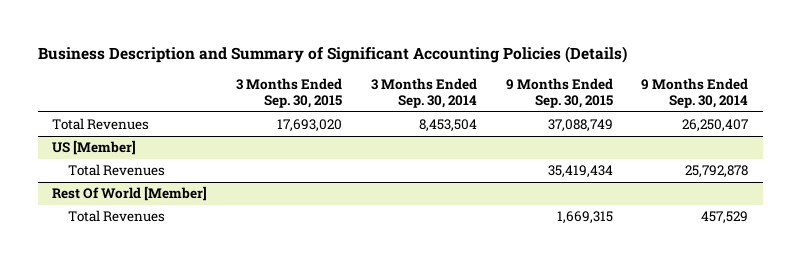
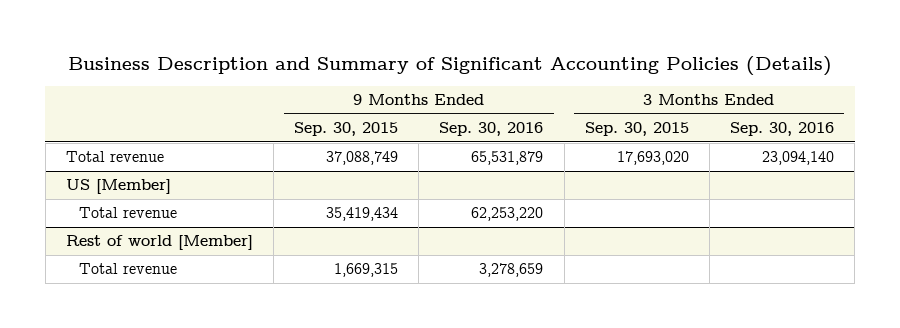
[370,77,477,109] 3 Months Ended Sep. 30, 2014 -> none
[641,77,749,109] 9 Months Ended Sep. 30, 2014 -> none
none -> [439,122,544,137] Sep. 30, 2016
none -> [729,122,834,137] Sep. 30, 2016
[52,118,150,131] Total Revenues -> [65,151,164,163] Total revenue
[67,164,165,177] Total Revenues -> [78,207,177,219] Total revenue
[52,186,208,202] Rest Of World [Member] -> [65,235,253,251] Rest of world [Member]
[67,210,165,223] Total Revenues -> [78,263,177,275] Total revenue

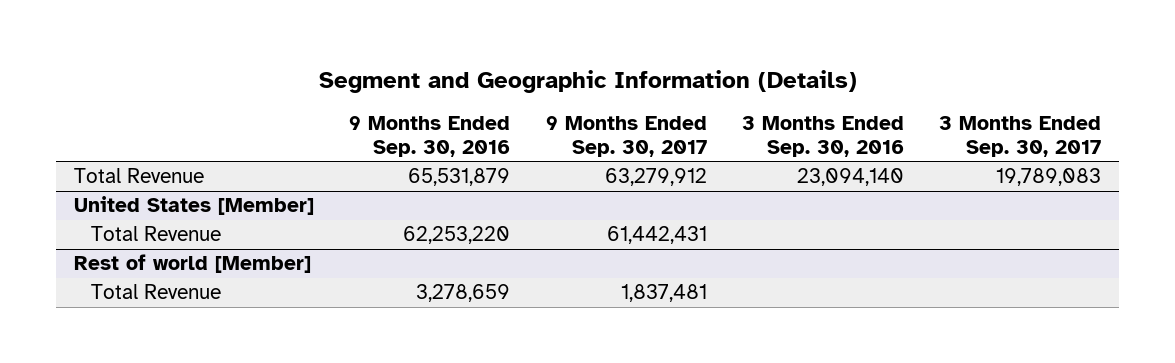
[67,55,832,76] Business Description and Summary of Significant Accounting Policies (Details) -> [318,69,857,93] Segment and Geographic Information (Details)
[294,122,399,137] Sep. 30, 2015 -> none
[584,122,689,137] Sep. 30, 2015 -> none
none -> [545,115,707,157] 9 Months Ended Sep. 30, 2017
none -> [939,115,1102,157] 3 Months Ended Sep. 30, 2017
[65,151,164,163] Total revenue -> [73,168,204,184] Total Revenue
[65,179,171,195] US [Member] -> [73,196,314,216] United States [Member]
[78,207,177,219] Total revenue -> [90,226,221,242] Total Revenue
[78,263,177,275] Total revenue -> [90,284,221,300] Total Revenue

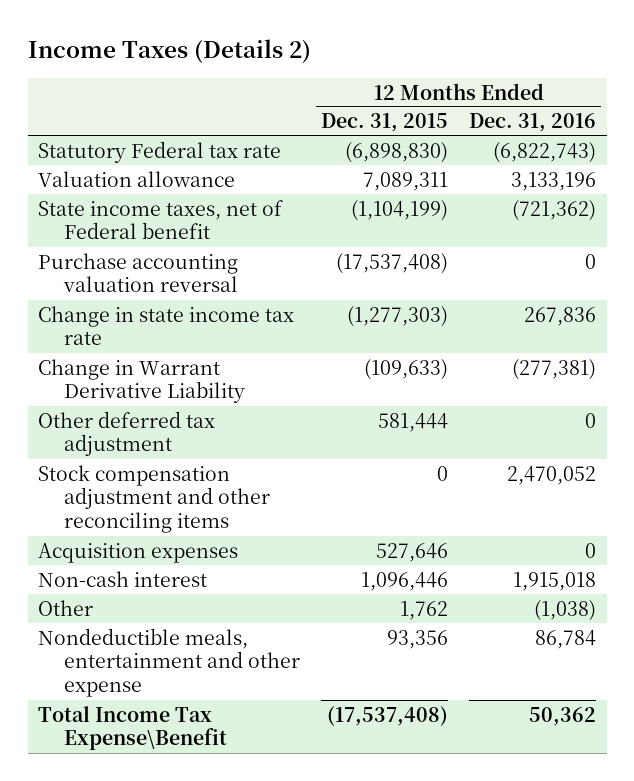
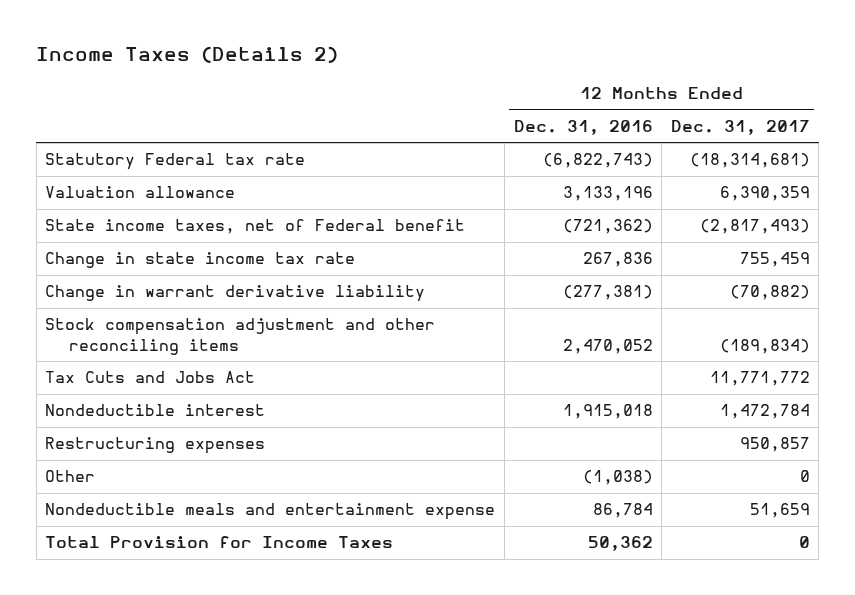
[320,113,448,133] Dec. 31, 2015 -> none
none -> [670,119,810,135] Dec. 31, 2017
[38,252,239,293] Purchase accounting valuation reversal -> none
[38,410,216,457] Other deferred tax adjustment -> none
[38,358,245,404] Change in Warrant Derivative Liability -> [45,285,426,303] Change in warrant derivative liability
[38,542,239,563] Acquisition expenses -> none
none -> [45,371,256,384] Tax Cuts and Jobs Act
[38,570,208,587] Non-cash interest -> [45,404,266,417] Nondeductible interest
none -> [45,437,266,455] Restructuring expenses
[38,627,300,698] Nondeductible meals, entertainment and other expense -> [45,503,496,521] Nondeductible meals and entertainment expense
[38,705,227,751] Total Income Tax Expense\Benefit -> [45,536,394,549] Total Provision for Income Taxes

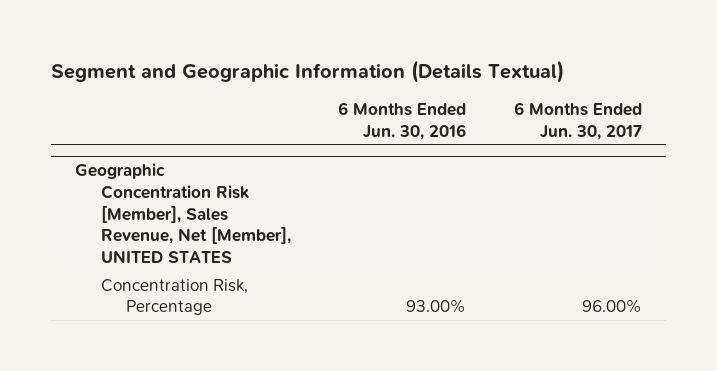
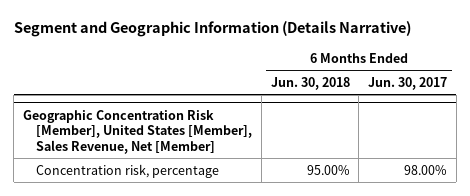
[51,60,565,84] Segment and Geographic Information (Details Textual) -> [13,21,411,38] Segment and Geographic Information (Details Narrative)
[338,102,467,140] 6 Months Ended Jun. 30, 2016 -> none
none -> [270,76,350,90] Jun. 30, 2018
[75,163,291,263] Geographic Concentration Risk [Member], Sales Revenue, Net [Member], UNITED STATES -> [22,109,253,155] Geographic Concentration Risk [Member], United States [Member], Sales Revenue, Net [Member]
[100,278,248,316] Concentration Risk, Percentage -> [36,163,220,178] Concentration risk, percentage
[581,299,642,314] 96.00% -> [403,164,447,175] 98.00%

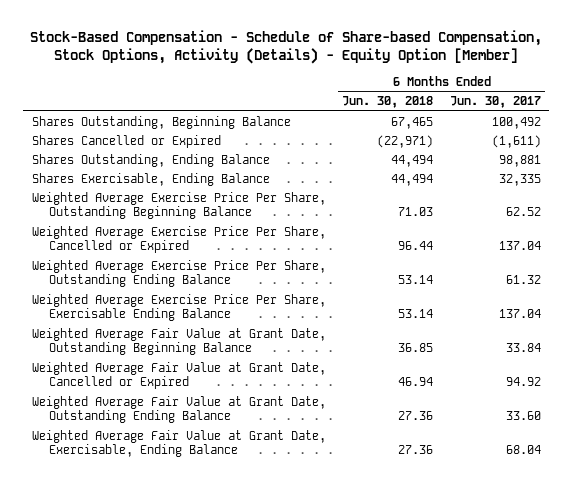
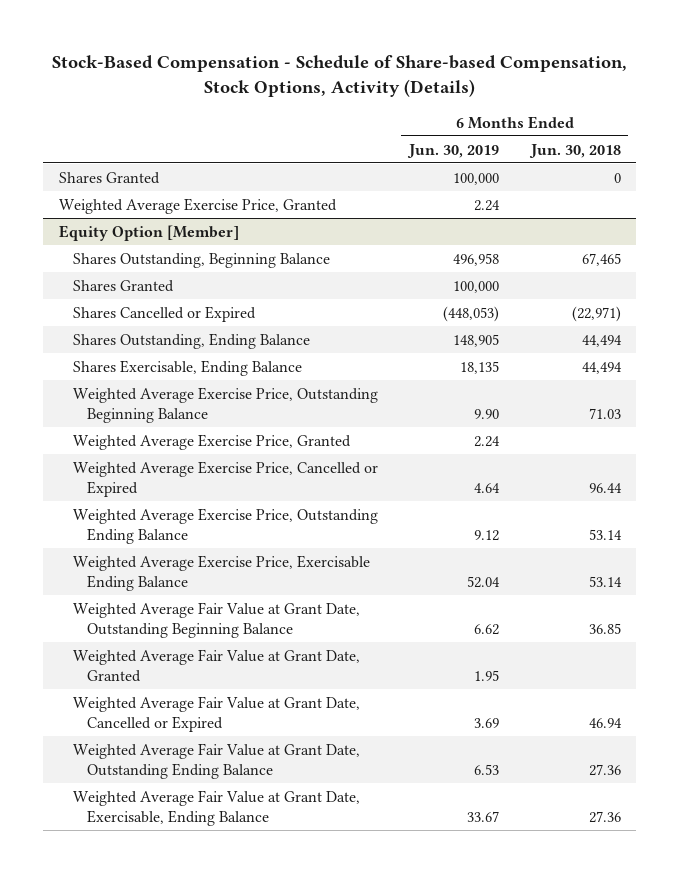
[30,29,543,65] Stock-Based Compensation - Schedule of Share-based Compensation, Stock Options, Activity (Details) - Equity Option [Member] -> [51,55,627,98] Stock-Based Compensation - Schedule of Share-based Compensation, Stock Options, Activity (Details)
[449,96,541,109] Jun. 30, 2017 -> none
none -> [407,143,500,158] Jun. 30, 2019
none -> [59,171,161,184] Shares Granted
none -> [59,197,338,214] Weighted Average Exercise Price, Granted
none -> [59,224,240,241] Equity Option [Member]
none -> [72,279,174,292] Shares Granted
[31,191,326,220] Weighted Average Exercise Price Per Share, Outstanding Beginning Balance -> [72,386,378,423] Weighted Average Exercise Price, Outstanding Beginning Balance
none -> [72,433,351,450] Weighted Average Exercise Price, Granted
[31,225,326,254] Weighted Average Exercise Price Per Share, Cancelled or Expired -> [72,460,378,497] Weighted Average Exercise Price, Cancelled or Expired
[31,259,326,288] Weighted Average Exercise Price Per Share, Outstanding Ending Balance -> [72,507,378,544] Weighted Average Exercise Price, Outstanding Ending Balance
[31,293,326,322] Weighted Average Exercise Price Per Share, Exercisable Ending Balance -> [72,554,370,591] Weighted Average Exercise Price, Exercisable Ending Balance
none -> [72,648,360,682] Weighted Average Fair Value at Grant Date, Granted

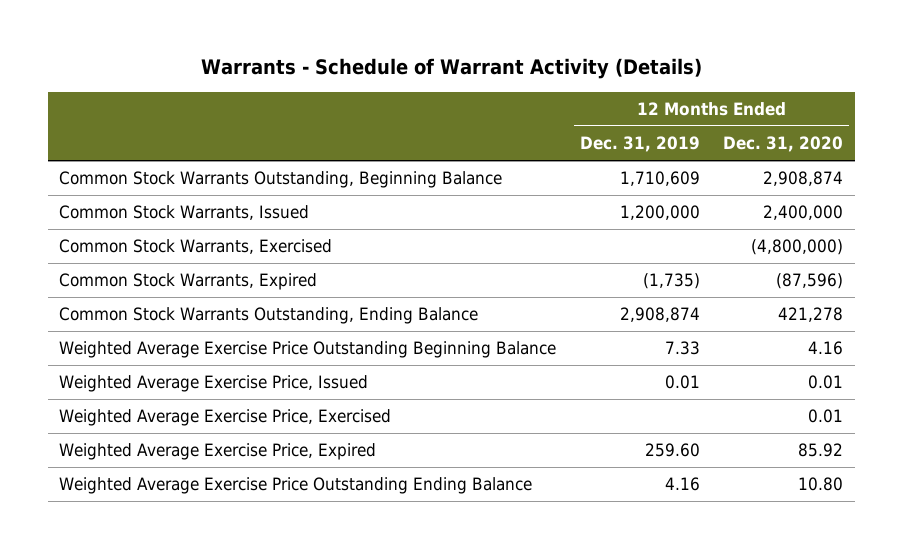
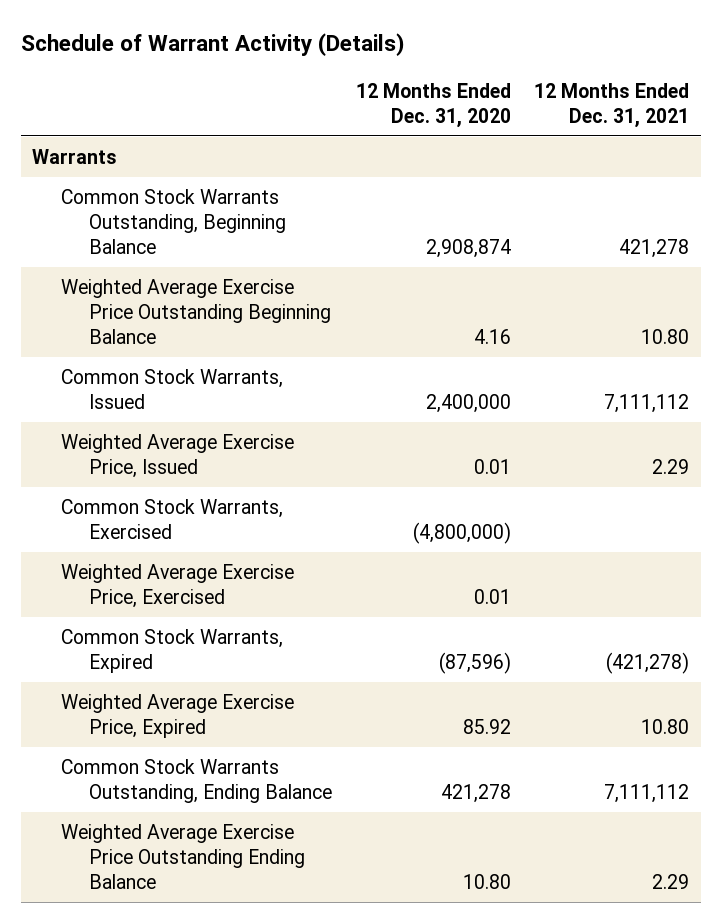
[201,58,703,80] Warrants - Schedule of Warrant Activity (Details) -> [20,33,404,57] Schedule of Warrant Activity (Details)
[579,136,700,153] Dec. 31, 2019 -> none
none -> [534,82,690,128] 12 Months Ended Dec. 31, 2021
none -> [32,148,118,164] Warrants
[59,205,310,221] Common Stock Warrants, Issued -> [60,368,283,410] Common Stock Warrants, Issued
[59,239,333,255] Common Stock Warrants, Exercised -> [60,498,283,540] Common Stock Warrants, Exercised
[59,273,318,291] Common Stock Warrants, Expired -> [60,628,283,674] Common Stock Warrants, Expired
[59,307,479,325] Common Stock Warrants Outstanding, Ending Balance -> [60,758,333,804] Common Stock Warrants Outstanding, Ending Balance

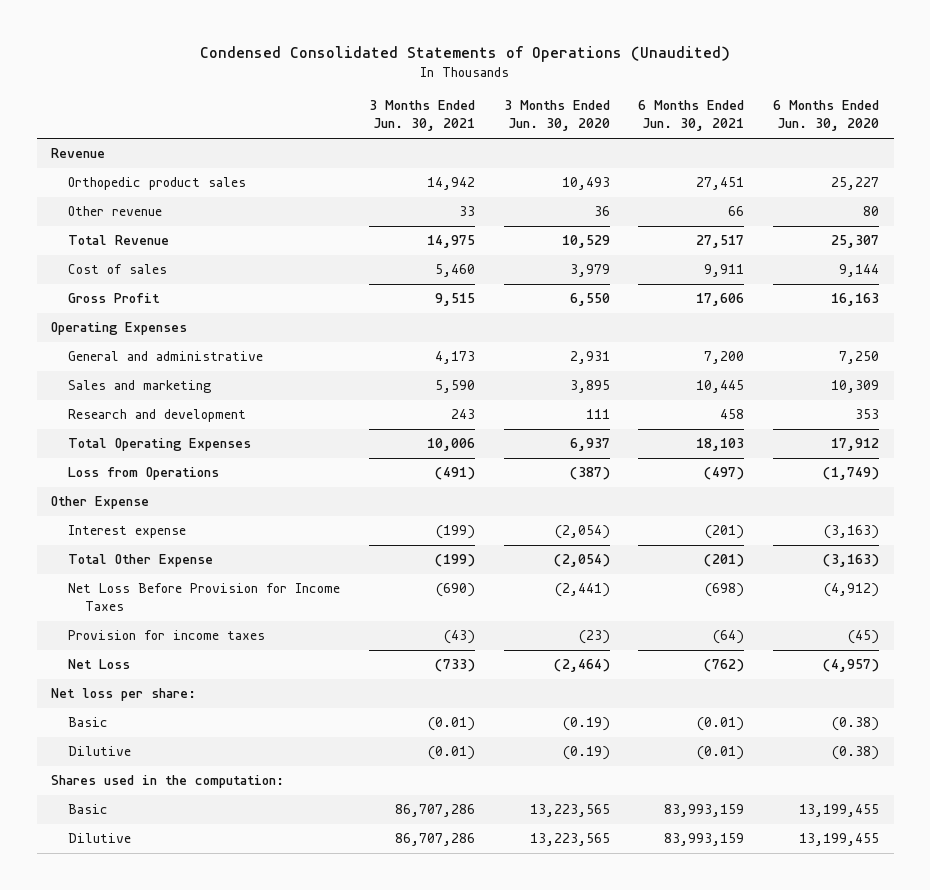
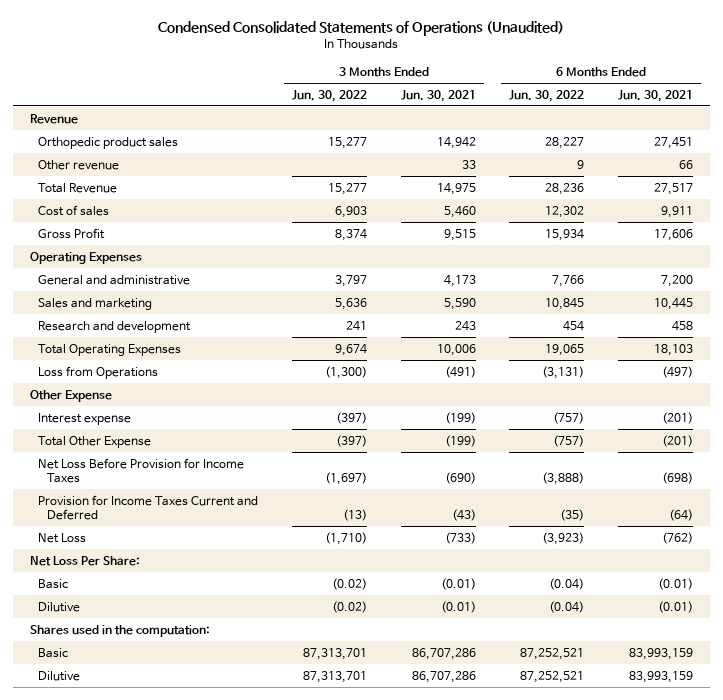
[503,100,610,132] 3 Months Ended Jun. 30, 2020 -> none
[773,100,880,132] 6 Months Ended Jun. 30, 2020 -> none
none -> [292,89,368,102] Jun. 30, 2022
none -> [509,89,585,102] Jun. 30, 2022
[67,630,265,641] Provision for income taxes -> [38,494,259,521] Provision for Income Taxes Current and Deferred
[51,688,197,702] Net loss per share: -> [29,555,140,566] Net Loss Per Share:

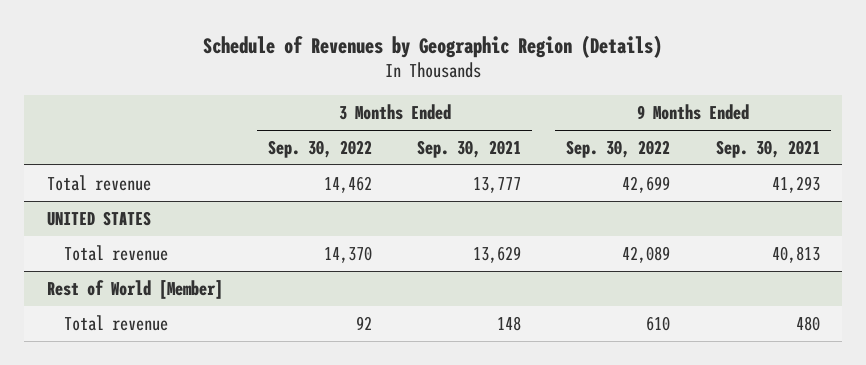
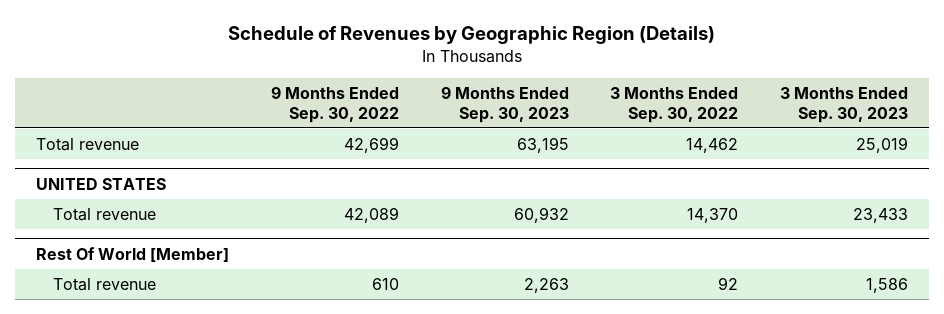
[417,139,522,158] Sep. 30, 2021 -> none
[715,139,820,158] Sep. 30, 2021 -> none
none -> [440,85,569,123] 9 Months Ended Sep. 30, 2023
none -> [780,86,909,123] 3 Months Ended Sep. 30, 2023
[46,279,223,299] Rest of World [Member] -> [35,246,229,262] Rest Of World [Member]

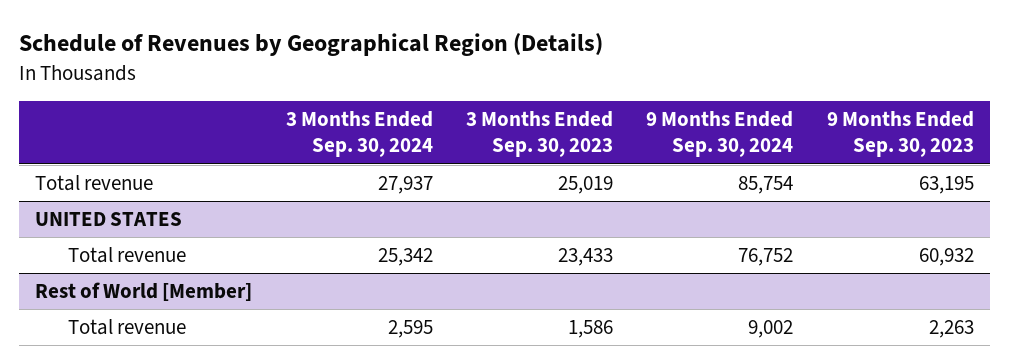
[228,25,716,44] Schedule of Revenues by Geographic Region (Details) -> [18,33,603,57] Schedule of Revenues by Geographical Region (Details)
[270,85,399,123] 9 Months Ended Sep. 30, 2022 -> none
[610,86,739,123] 3 Months Ended Sep. 30, 2022 -> none
none -> [285,110,433,158] 3 Months Ended Sep. 30, 2024
none -> [646,110,794,158] 9 Months Ended Sep. 30, 2024
[35,246,229,262] Rest Of World [Member] -> [35,282,253,302] Rest of World [Member]

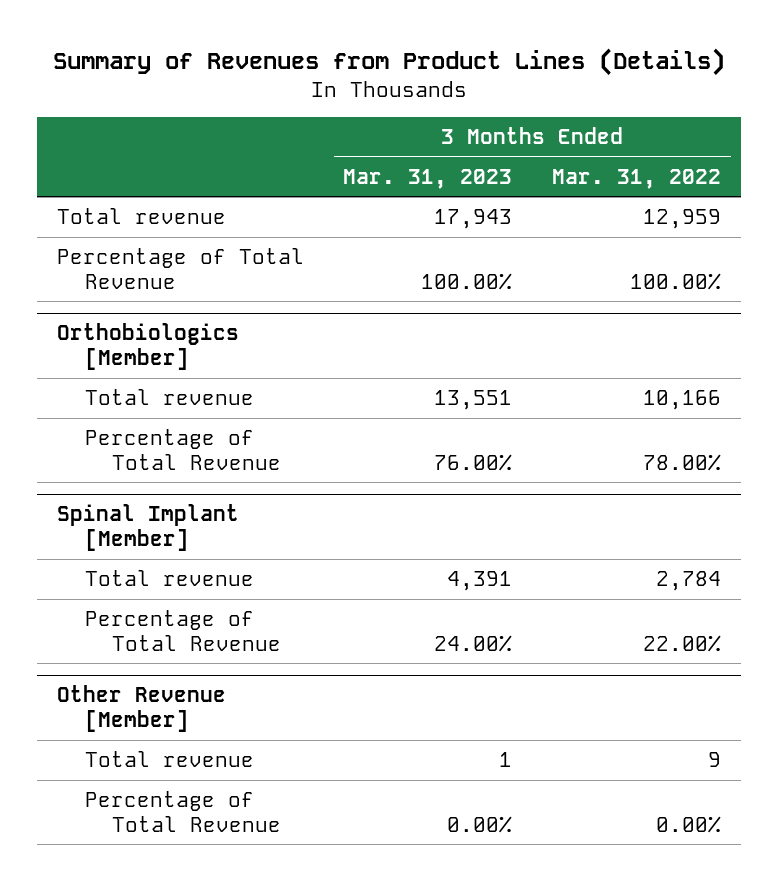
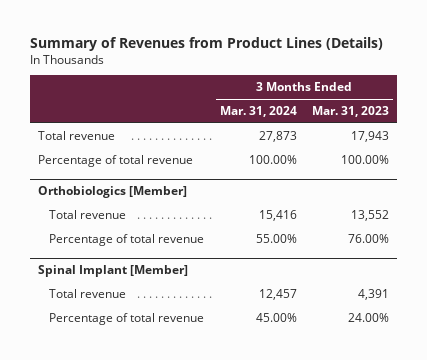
[551,168,721,189] Mar. 31, 2022 -> none
none -> [219,106,297,118] Mar. 31, 2024
[56,247,304,289] Percentage of Total Revenue -> [37,154,193,167] Percentage of total revenue
[434,389,513,410] 13,551 -> [351,209,390,221] 13,552
[84,428,282,470] Percentage of Total Revenue -> [48,233,204,246] Percentage of total revenue
[56,685,226,733] Other Revenue [Member] -> none
[84,750,254,767] Total revenue -> none
[84,790,282,832] Percentage of Total Revenue -> none
[84,609,282,651] Percentage of Total Revenue -> [48,312,204,325] Percentage of total revenue

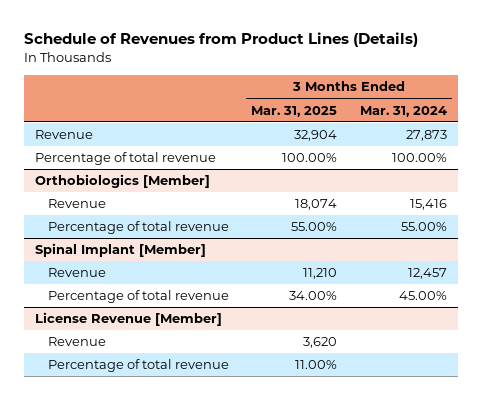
[29,36,383,51] Summary of Revenues from Product Lines (Details) -> [23,32,418,48] Schedule of Revenues from Product Lines (Details)
[312,106,390,118] Mar. 31, 2023 -> none
none -> [251,105,338,117] Mar. 31, 2025
[37,130,115,140] Total revenue -> [34,130,93,140] Revenue
[48,209,126,219] Total revenue -> [47,199,106,209] Revenue
[48,288,126,298] Total revenue -> [47,268,106,278] Revenue
none -> [34,312,222,327] License Revenue [Member]
none -> [47,337,106,347] Revenue
none -> [47,359,229,373] Percentage of total revenue

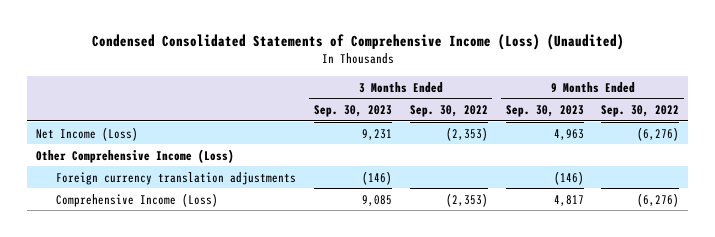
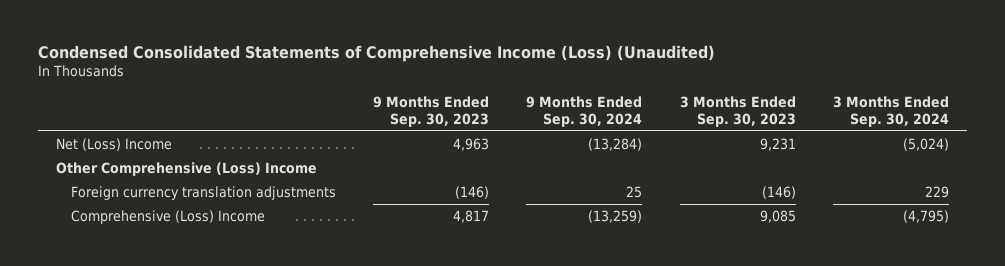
[409,105,488,118] Sep. 30, 2022 -> none
[601,105,680,118] Sep. 30, 2022 -> none
none -> [526,95,643,127] 9 Months Ended Sep. 30, 2024
none -> [832,95,949,127] 3 Months Ended Sep. 30, 2024
[35,126,138,141] Net Income (Loss) -> [56,137,173,151] Net (Loss) Income
[35,148,234,163] Other Comprehensive Income (Loss) -> [56,161,318,176] Other Comprehensive (Loss) Income
[55,192,218,207] Comprehensive Income (Loss) -> [71,209,266,224] Comprehensive (Loss) Income

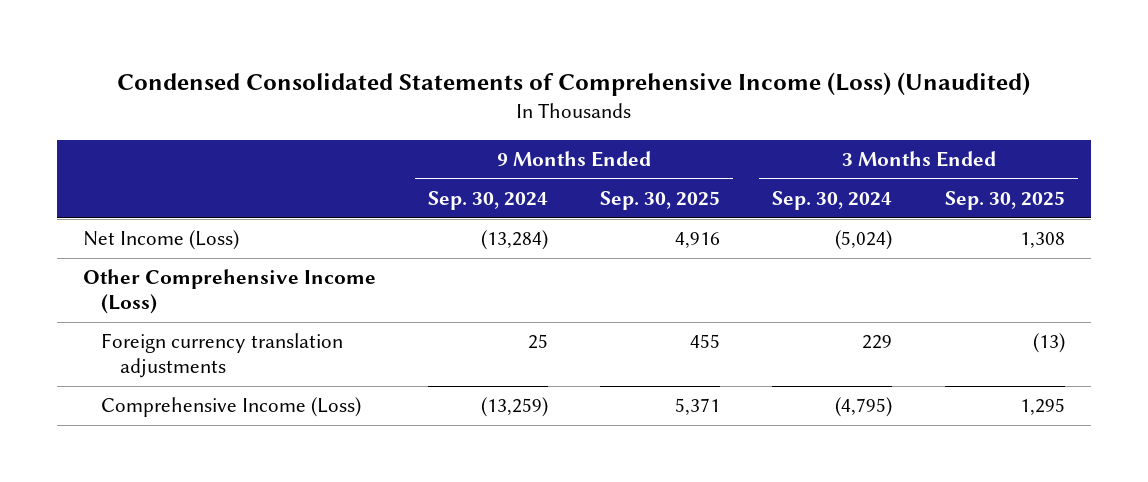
[373,95,490,127] 9 Months Ended Sep. 30, 2023 -> none
[679,95,796,127] 3 Months Ended Sep. 30, 2023 -> none
none -> [600,191,721,211] Sep. 30, 2025
none -> [944,191,1065,211] Sep. 30, 2025
[56,137,173,151] Net (Loss) Income -> [82,230,239,251] Net Income (Loss)
[56,161,318,176] Other Comprehensive (Loss) Income -> [82,269,376,315] Other Comprehensive Income (Loss)
[71,209,266,224] Comprehensive (Loss) Income -> [101,397,362,418] Comprehensive Income (Loss)

